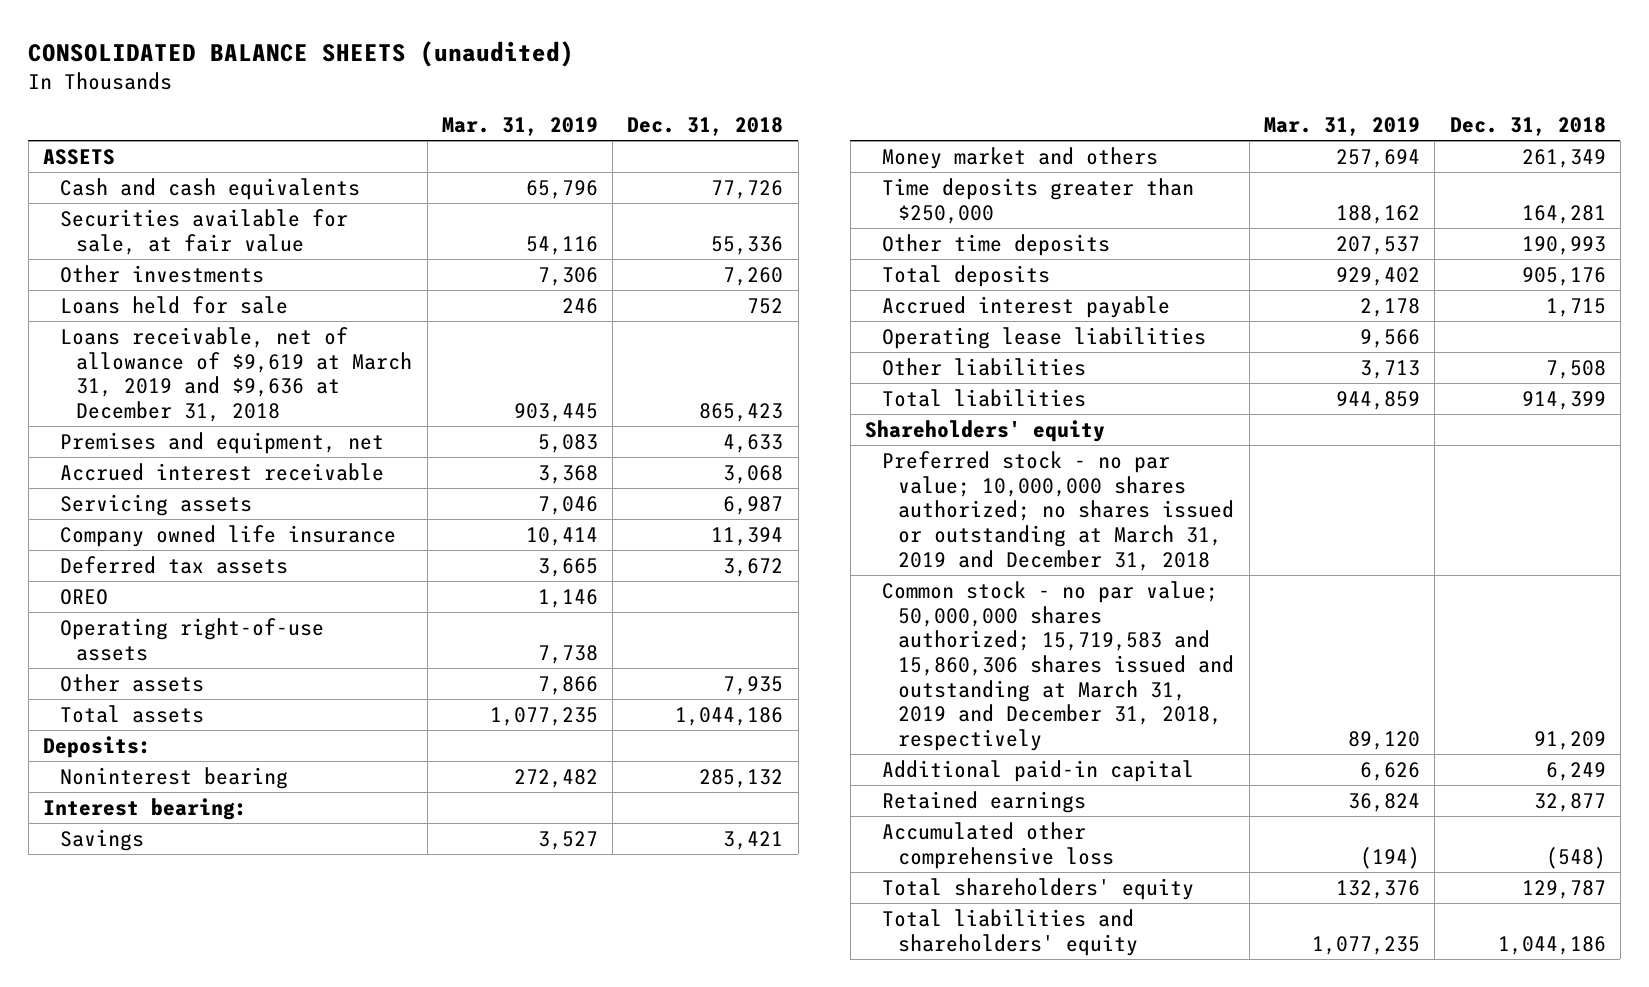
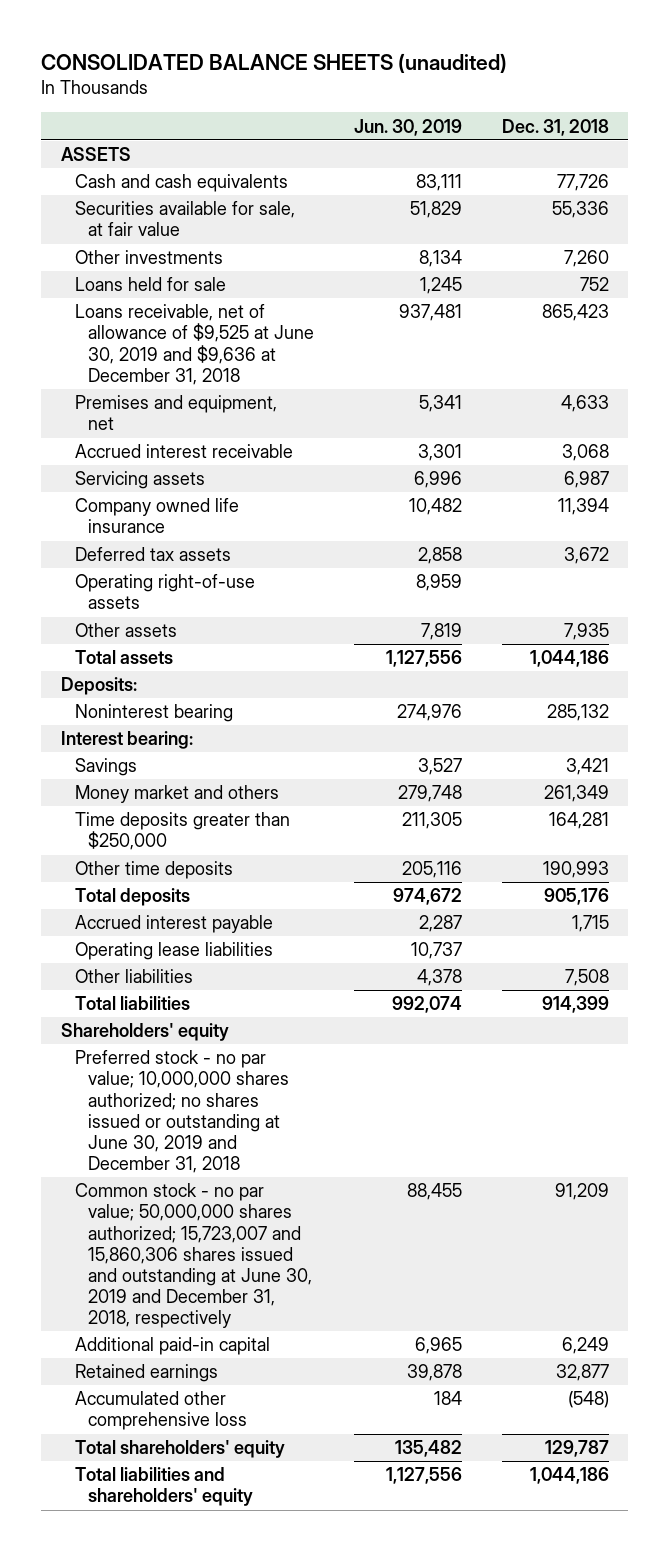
[441,117,598,137] Mar. 31, 2019 -> none
none -> [353,118,462,136] Jun. 30, 2019
[59,326,413,422] Loans receivable, net of allowance of $9,619 at March 31, 2019 and $9,636 at December 31, 2018 -> [74,304,314,385] Loans receivable, net of allowance of $9,525 at June 30, 2019 and $9,636 at December 31, 2018
[59,588,108,605] OREO -> none
[881,450,1235,571] Preferred stock - no par value; 10,000,000 shares authorized; no shares issued or outstanding at March 31, 2019 and December 31, 2018 -> [74,1050,289,1173] Preferred stock - no par value; 10,000,000 shares authorized; no shares issued or outstanding at June 30, 2019 and December 31, 2018
[881,580,1235,752] Common stock - no par value; 50,000,000 shares authorized; 15,719,583 and 15,860,306 shares issued and outstanding at March 31, 2019 and December 31, 2018, respectively -> [74,1183,312,1328] Common stock - no par value; 50,000,000 shares authorized; 15,723,007 and 15,860,306 shares issued and outstanding at June 30, 2019 and December 31, 2018, respectively

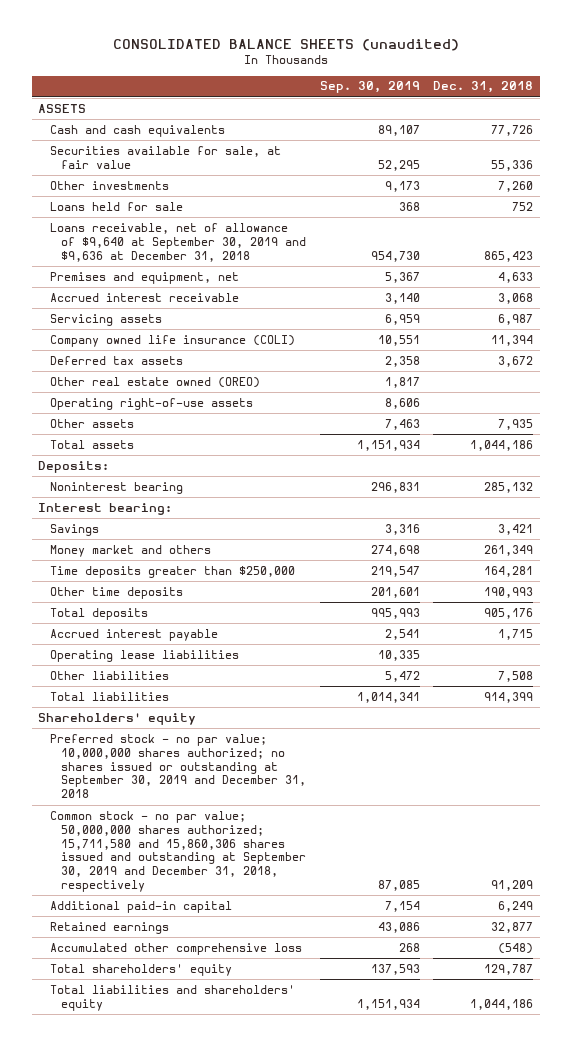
[353,118,462,136] Jun. 30, 2019 -> none
none -> [319,81,420,94] Sep. 30, 2019
[74,304,314,385] Loans receivable, net of allowance of $9,525 at June 30, 2019 and $9,636 at December 31, 2018 -> [49,222,307,262] Loans receivable, net of allowance of $9,640 at September 30, 2019 and $9,636 at December 31, 2018
[74,498,239,534] Company owned life insurance -> [49,334,295,347] Company owned life insurance (COLI)
none -> [49,376,260,388] Other real estate owned (OREO)
[74,1050,289,1173] Preferred stock - no par value; 10,000,000 shares authorized; no shares issued or outstanding at June 30, 2019 and December 31, 2018 -> [49,733,307,799] Preferred stock - no par value; 10,000,000 shares authorized; no shares issued or outstanding at September 30, 2019 and December 31, 2018
[74,1183,312,1328] Common stock - no par value; 50,000,000 shares authorized; 15,723,007 and 15,860,306 shares issued and outstanding at June 30, 2019 and December 31, 2018, respectively -> [49,810,307,893] Common stock - no par value; 50,000,000 shares authorized; 15,711,580 and 15,860,306 shares issued and outstanding at September 30, 2019 and December 31, 2018, respectively

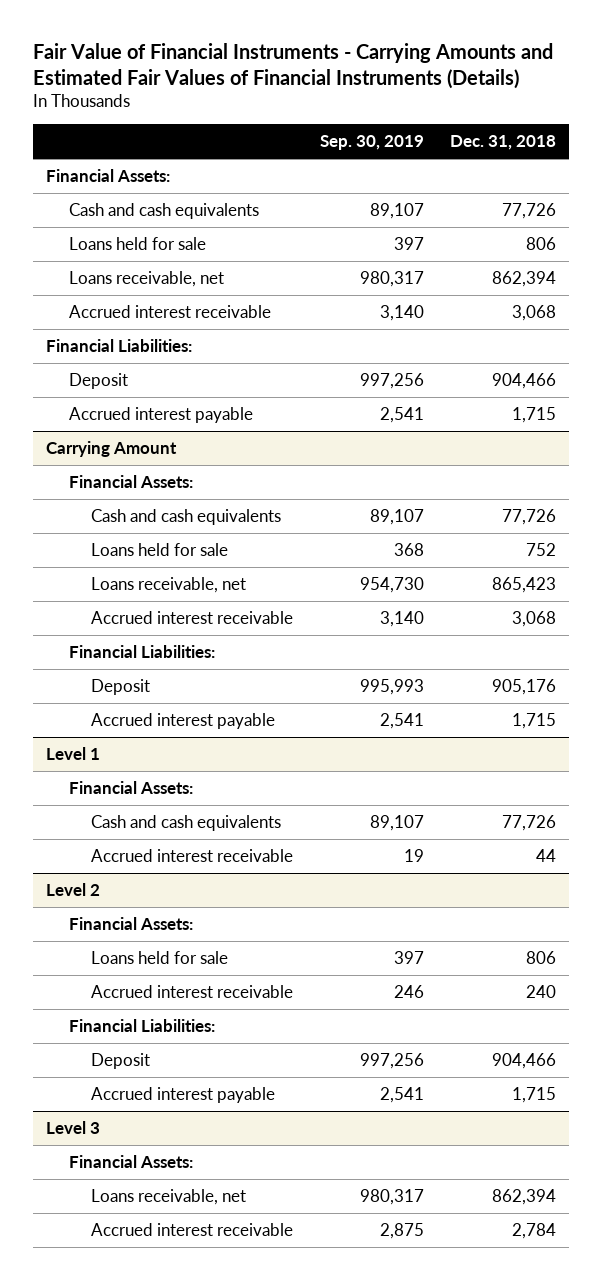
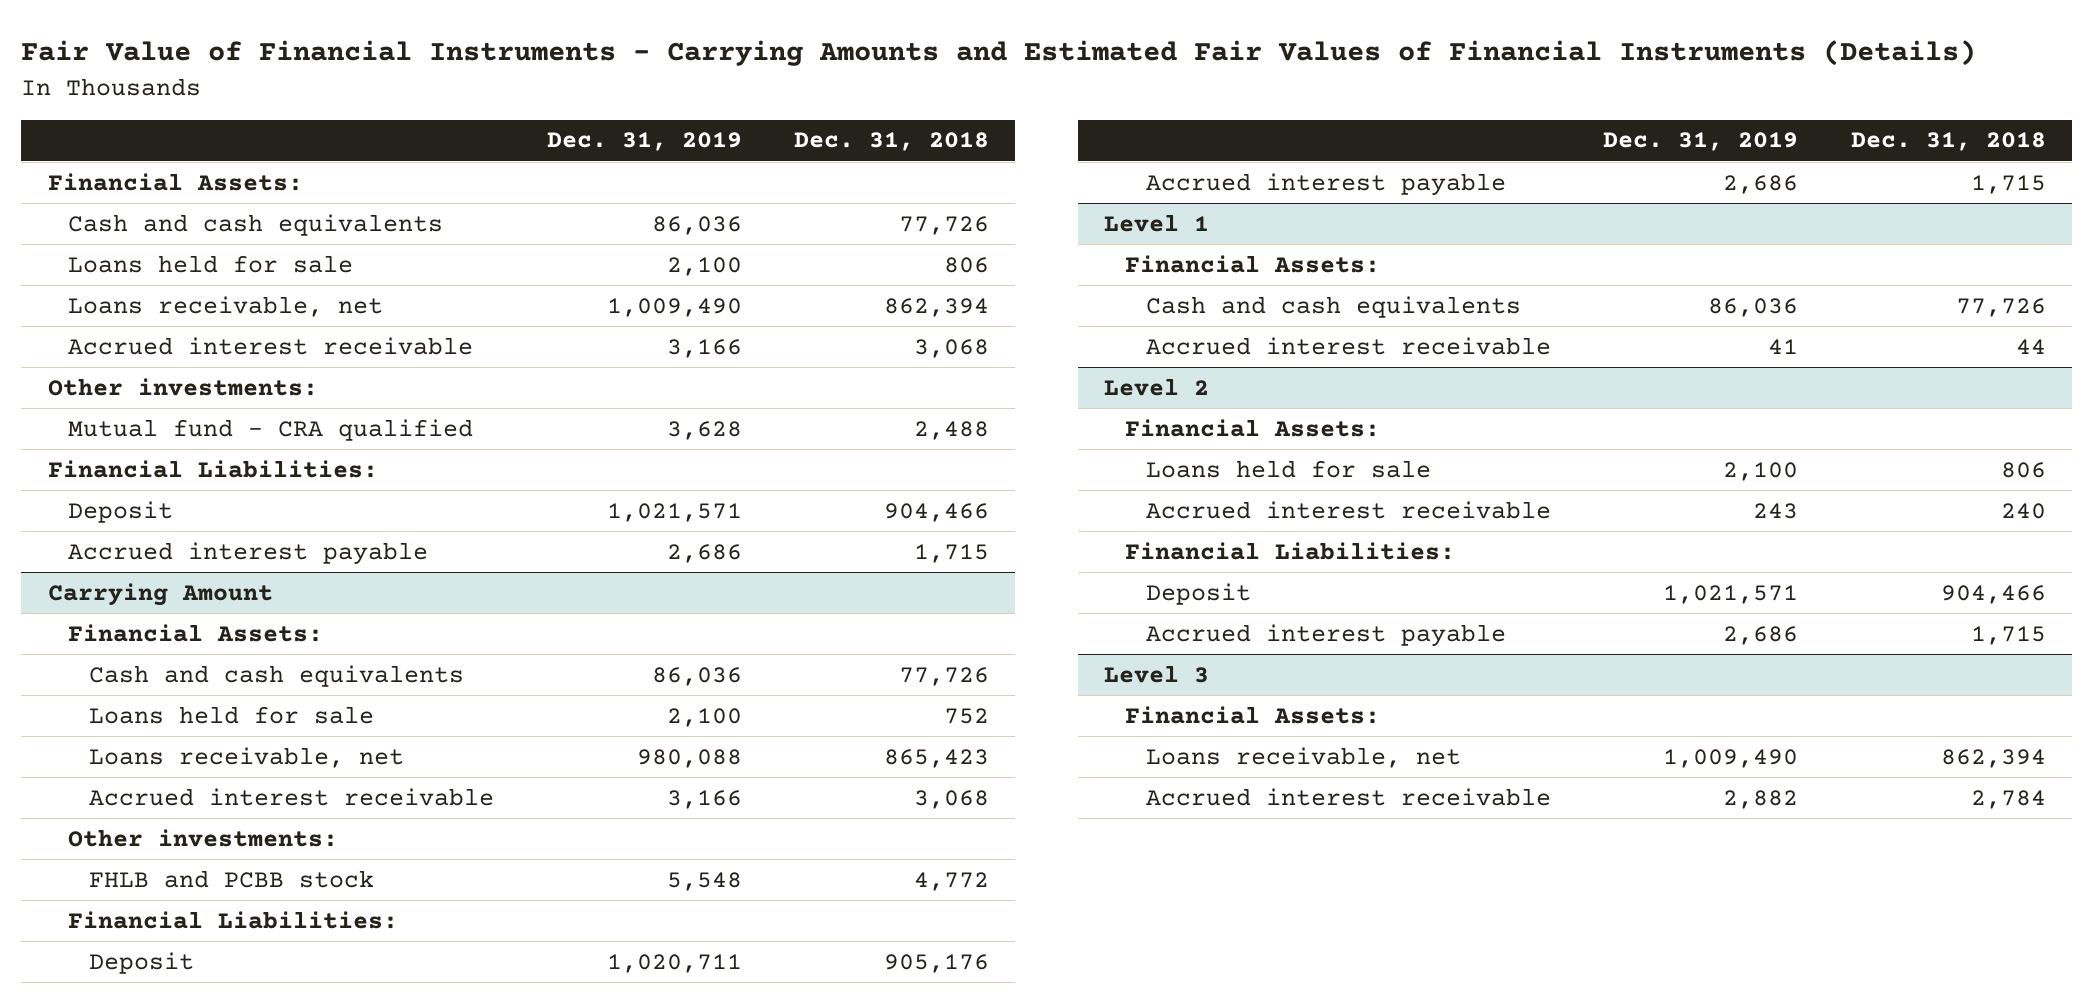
[319,135,424,151] Sep. 30, 2019 -> none
none -> [546,132,742,152] Dec. 31, 2019
none -> [47,377,318,396] Other investments:
none -> [68,418,474,441] Mutual fund - CRA qualified
none -> [68,828,339,847] Other investments:
none -> [89,869,375,888] FHLB and PCBB stock

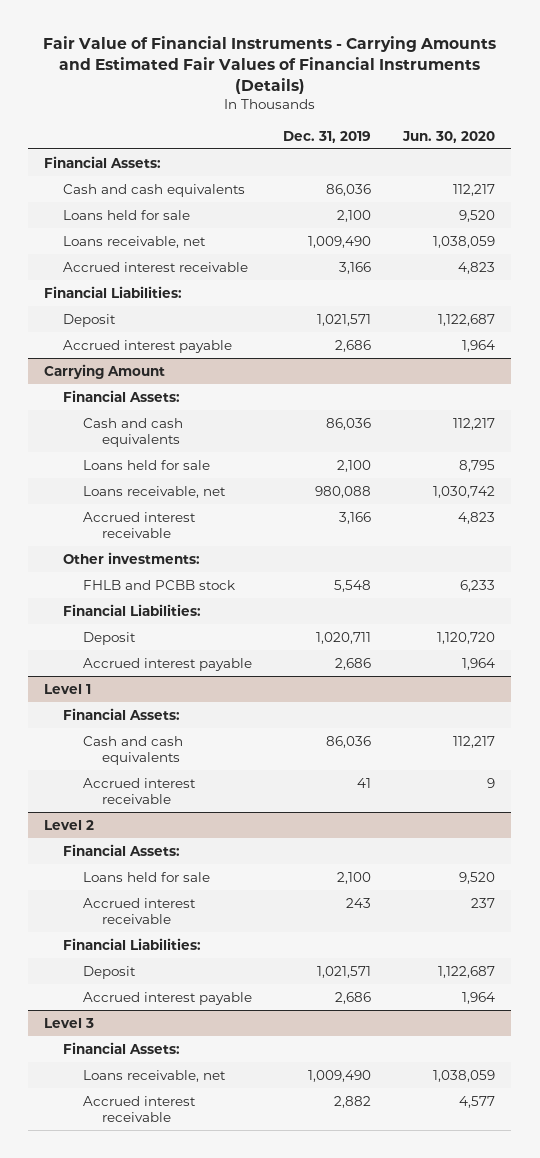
[793,132,989,152] Dec. 31, 2018 -> none
none -> [402,130,496,143] Jun. 30, 2020
[47,377,318,396] Other investments: -> none
[68,418,474,441] Mutual fund - CRA qualified -> none

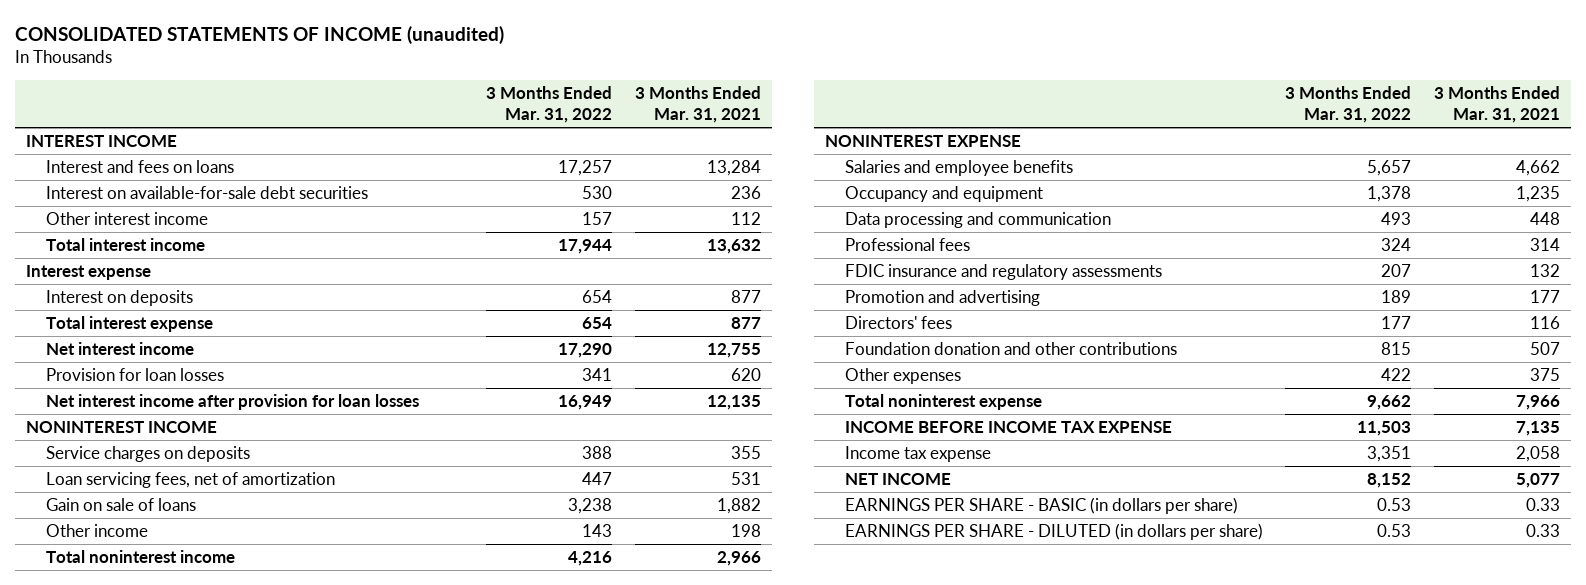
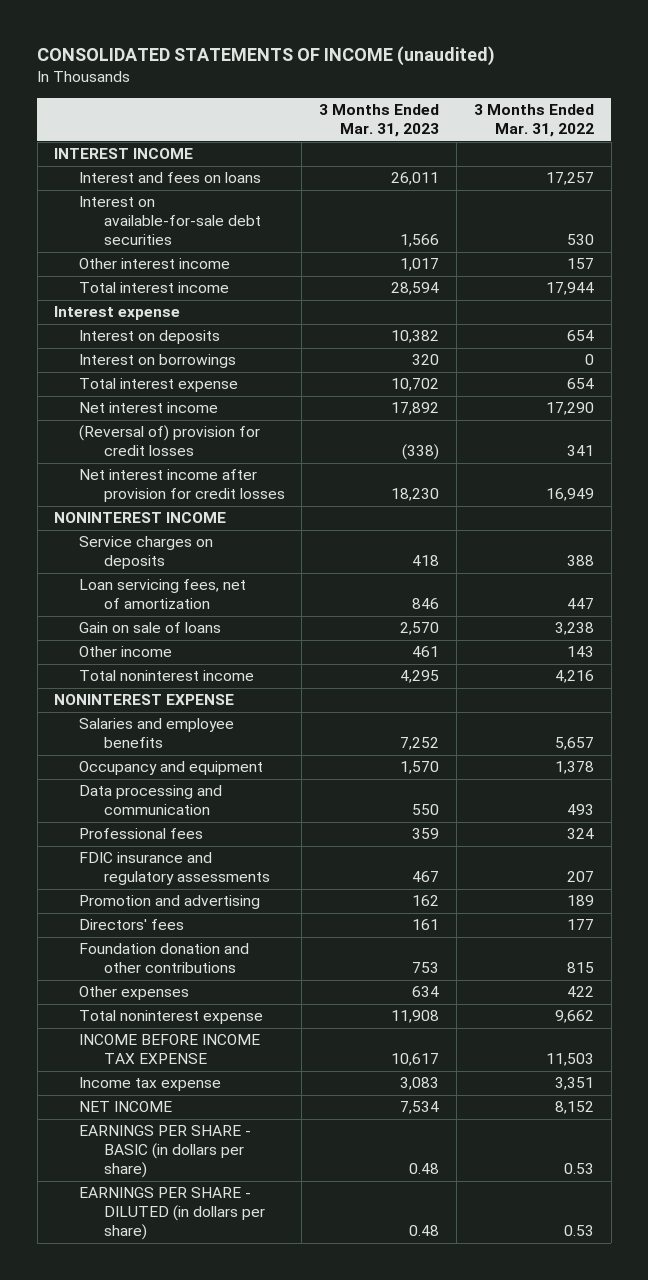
[634,85,761,124] 3 Months Ended Mar. 31, 2021 -> none
none -> [319,104,440,138] 3 Months Ended Mar. 31, 2023
none -> [78,354,236,369] Interest on borrowings
[45,367,224,381] Provision for loan losses -> [78,425,260,457] (Reversal of) provision for credit losses
[45,393,419,410] Net interest income after provision for loan losses -> [78,469,285,503] Net interest income after provision for credit losses

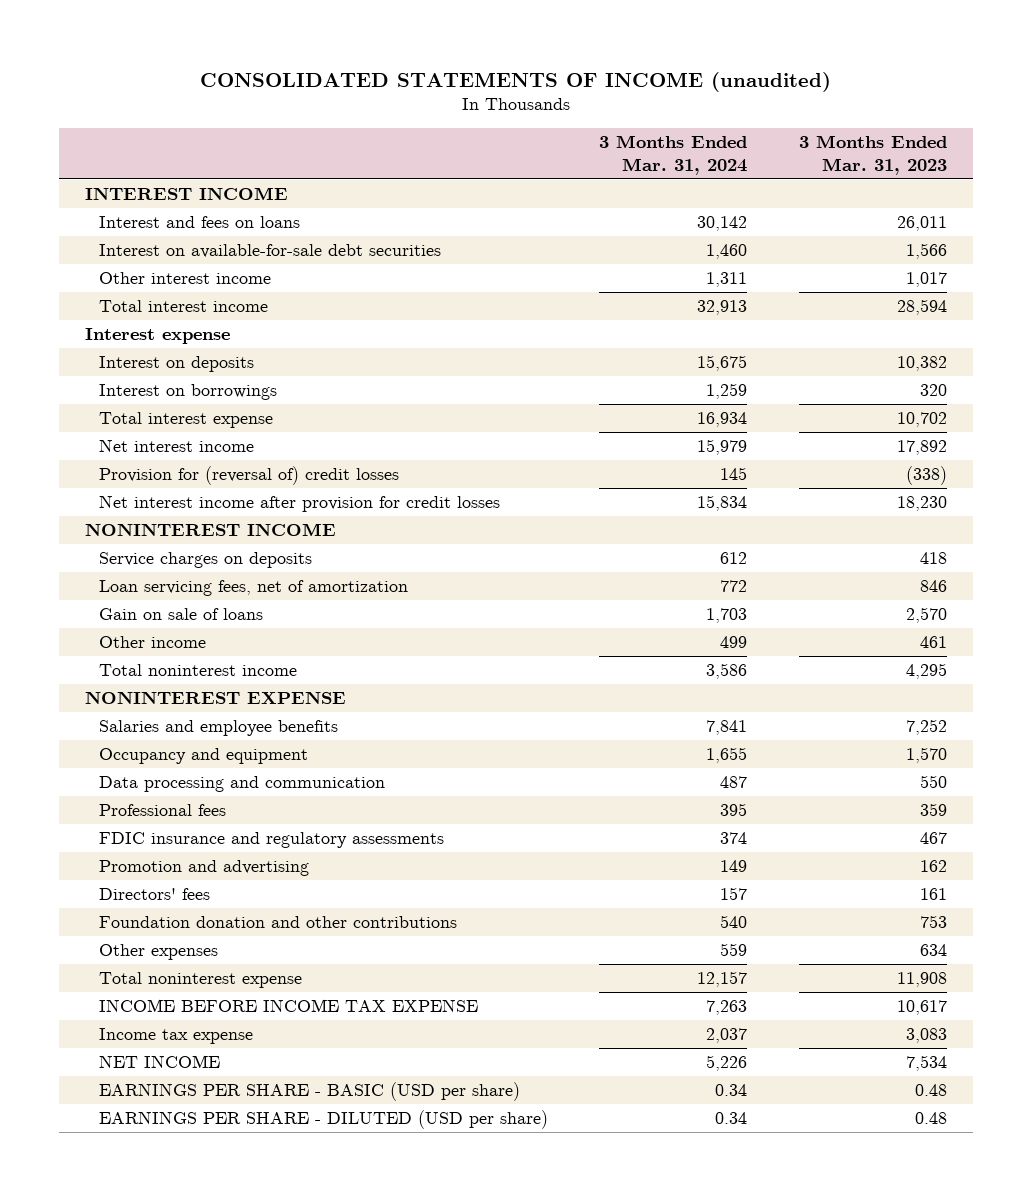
[473,104,594,138] 3 Months Ended Mar. 31, 2022 -> none
none -> [599,135,748,175] 3 Months Ended Mar. 31, 2024
[78,425,260,457] (Reversal of) provision for credit losses -> [98,466,399,486] Provision for (reversal of) credit losses
[78,1125,251,1179] EARNINGS PER SHARE - BASIC (in dollars per share) -> [98,1082,520,1102] EARNINGS PER SHARE - BASIC (USD per share)
[78,1187,265,1241] EARNINGS PER SHARE - DILUTED (in dollars per share) -> [98,1110,548,1130] EARNINGS PER SHARE - DILUTED (USD per share)

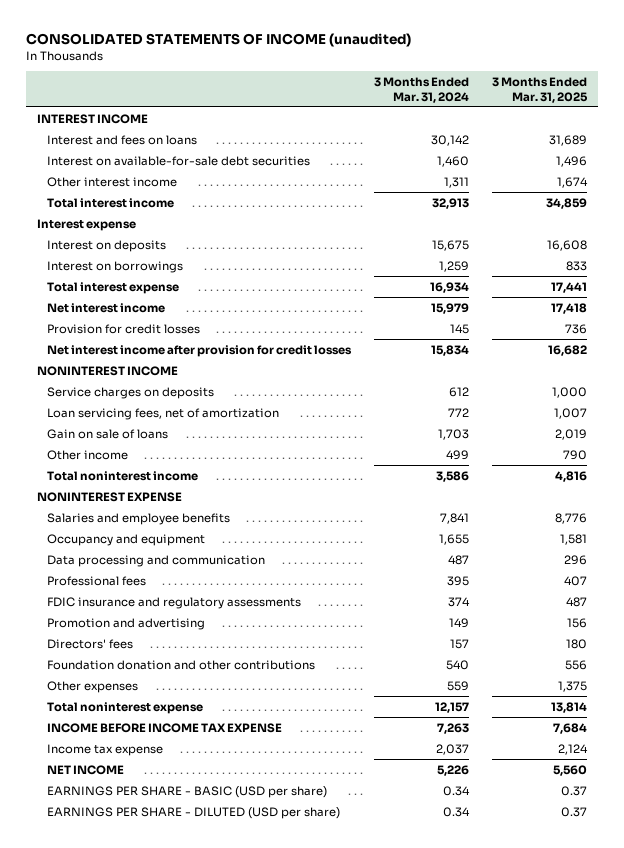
[799,135,948,175] 3 Months Ended Mar. 31, 2023 -> none
none -> [491,77,588,103] 3 Months Ended Mar. 31, 2025
[98,466,399,486] Provision for (reversal of) credit losses -> [47,323,201,334] Provision for credit losses

